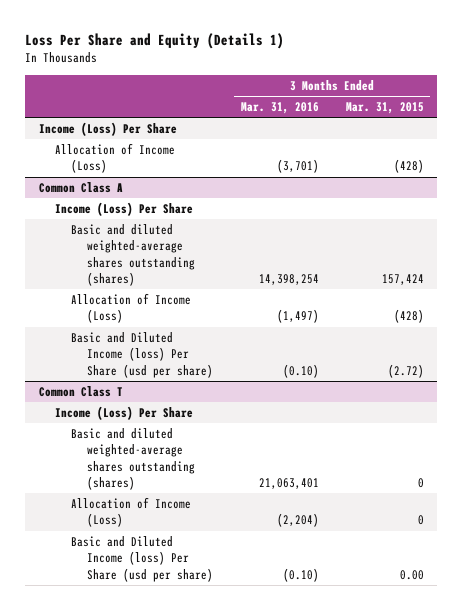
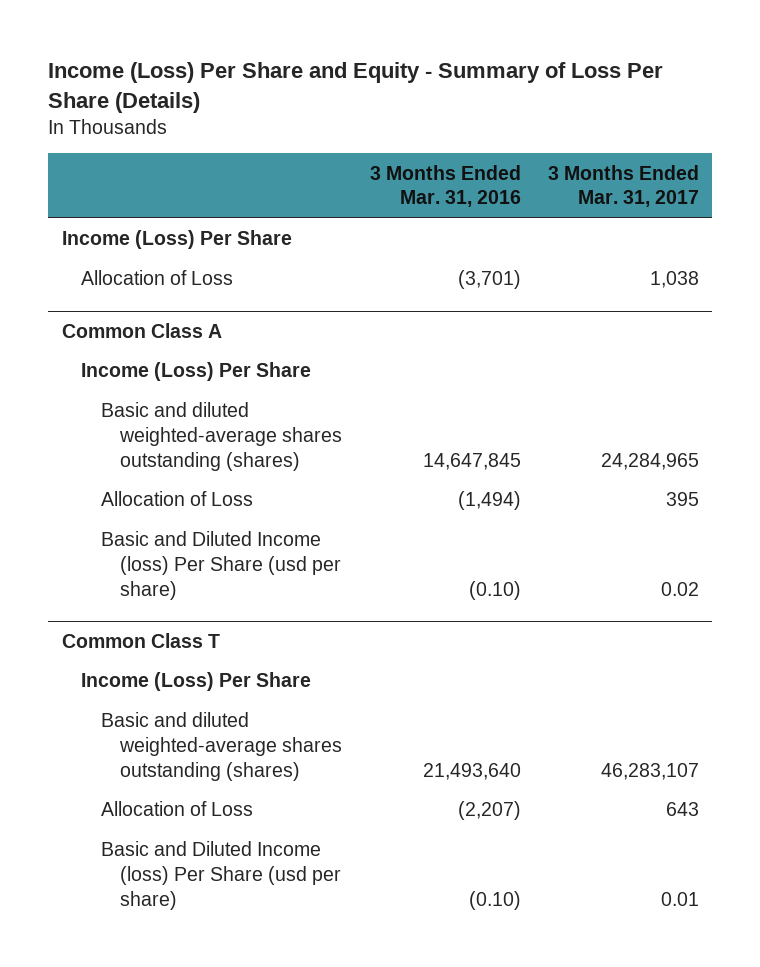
[25,33,285,50] Loss Per Share and Equity (Details 1) -> [47,61,663,113] Income (Loss) Per Share and Equity - Summary of Loss Per Share (Details)
[345,102,424,115] Mar. 31, 2015 -> none
none -> [547,164,699,208] 3 Months Ended Mar. 31, 2017
[55,142,176,174] Allocation of Income (Loss) -> [81,270,234,286] Allocation of Loss
[258,274,319,286] 14,398,254 -> [422,453,521,471] 14,647,845
[71,292,192,324] Allocation of Income (Loss) -> [100,491,253,507] Allocation of Loss
[276,309,319,324] (1,497) -> [457,491,521,511] (1,494)
[258,478,319,490] 21,063,401 -> [422,763,521,781] 21,493,640
[71,496,192,528] Allocation of Income (Loss) -> [100,801,253,817] Allocation of Loss
[276,513,319,528] (2,204) -> [457,801,521,821] (2,207)

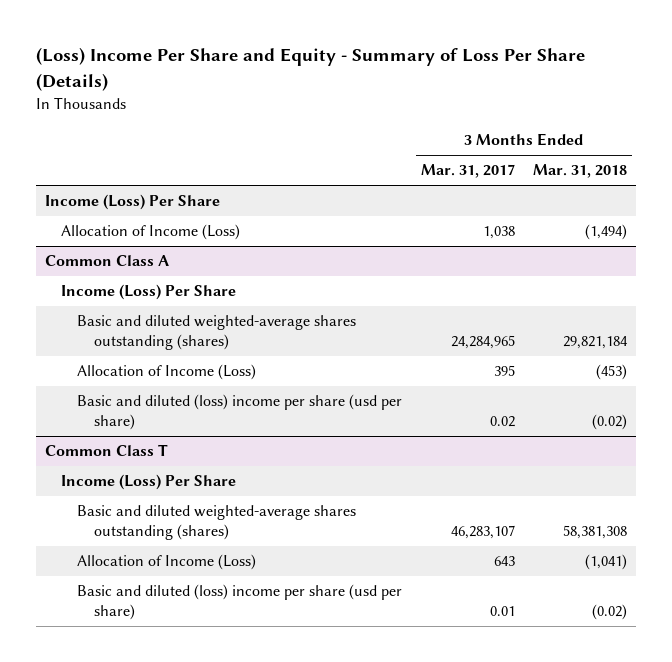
[47,61,663,113] Income (Loss) Per Share and Equity - Summary of Loss Per Share (Details) -> [36,47,586,91] (Loss) Income Per Share and Equity - Summary of Loss Per Share (Details)
[369,164,521,208] 3 Months Ended Mar. 31, 2016 -> none
none -> [532,164,627,179] Mar. 31, 2018
[81,270,234,286] Allocation of Loss -> [61,224,241,241] Allocation of Income (Loss)
[100,491,253,507] Allocation of Loss -> [77,364,257,381] Allocation of Income (Loss)
[100,531,342,601] Basic and Diluted Income (loss) Per Share (usd per share) -> [77,394,403,431] Basic and diluted (loss) income per share (usd per share)
[100,801,253,817] Allocation of Loss -> [77,554,257,571] Allocation of Income (Loss)
[100,841,342,911] Basic and Diluted Income (loss) Per Share (usd per share) -> [77,584,403,621] Basic and diluted (loss) income per share (usd per share)

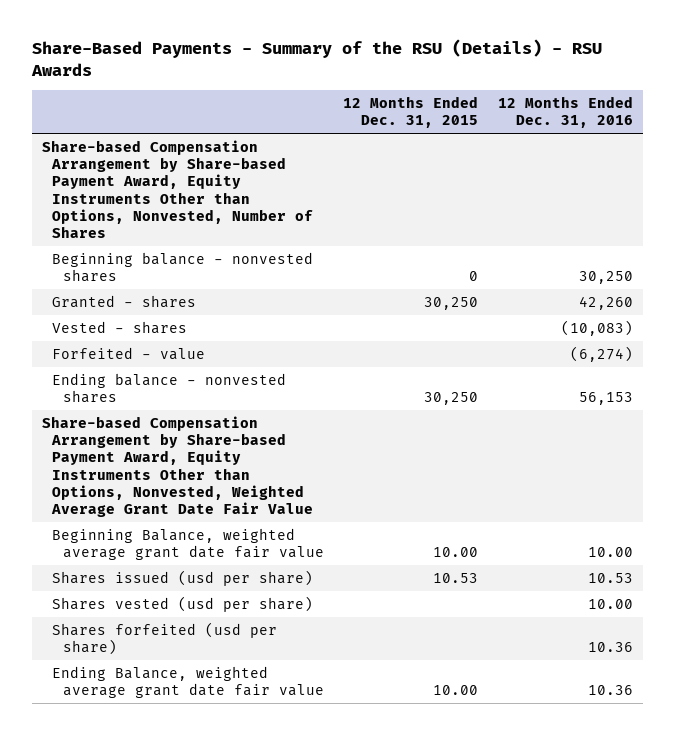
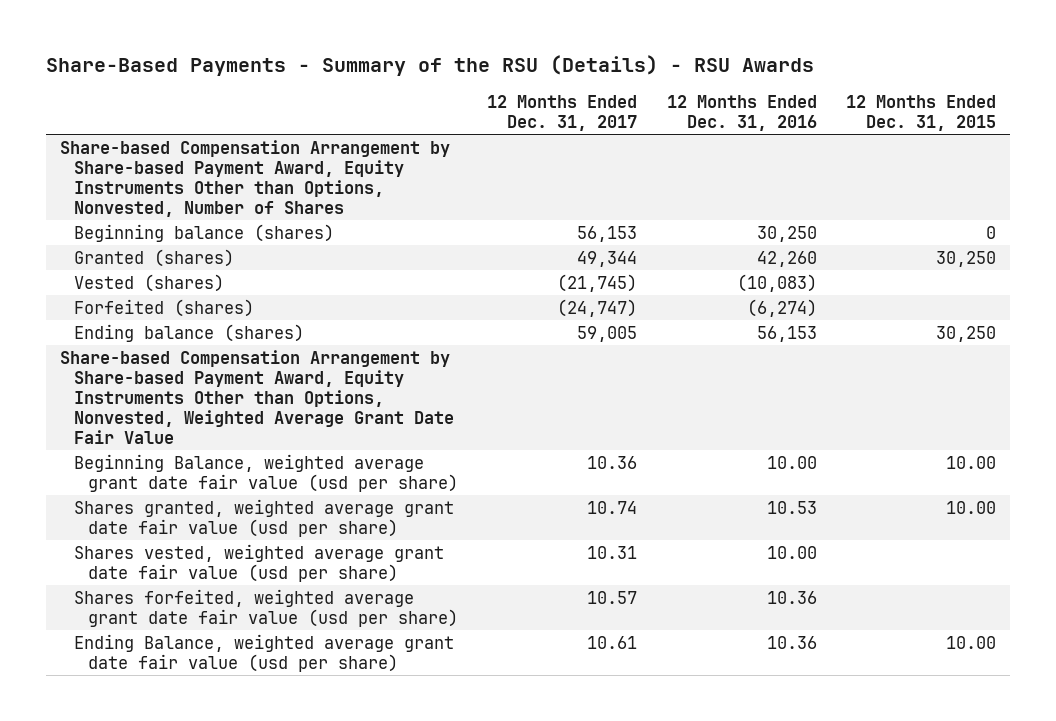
none -> [487,94,638,131] 12 Months Ended Dec. 31, 2017
[52,251,314,283] Beginning balance - nonvested shares -> [74,223,335,242] Beginning balance (shares)
[52,294,197,308] Granted - shares -> [74,248,235,267] Granted (shares)
[52,320,188,334] Vested - shares -> [74,273,225,292] Vested (shares)
[52,346,206,360] Forfeited - value -> [74,298,255,317] Forfeited (shares)
[52,372,287,404] Ending balance - nonvested shares -> [74,323,305,342] Ending balance (shares)
[52,527,324,561] Beginning Balance, weighted average grant date fair value -> [74,453,459,492] Beginning Balance, weighted average grant date fair value (usd per share)
[52,569,314,586] Shares issued (usd per share) -> [74,498,455,537] Shares granted, weighted average grant date fair value (usd per share)
[433,572,479,583] 10.53 -> [945,500,996,514] 10.00
[52,595,314,612] Shares vested (usd per share) -> [74,543,445,582] Shares vested, weighted average grant date fair value (usd per share)
[52,621,278,656] Shares forfeited (usd per share) -> [74,588,459,627] Shares forfeited, weighted average grant date fair value (usd per share)
[52,665,324,699] Ending Balance, weighted average grant date fair value -> [74,633,455,672] Ending Balance, weighted average grant date fair value (usd per share)

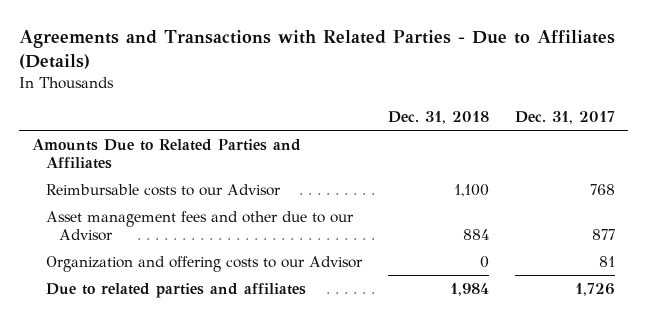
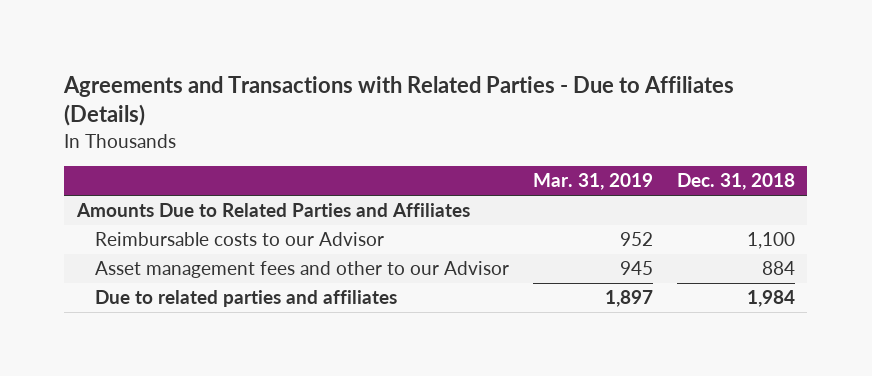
[514,111,615,125] Dec. 31, 2017 -> none
none -> [532,173,653,191] Mar. 31, 2019
[45,255,363,272] Organization and offering costs to our Advisor -> none
[45,210,354,241] Asset management fees and other due to our Advisor -> [94,261,509,279] Asset management fees and other to our Advisor

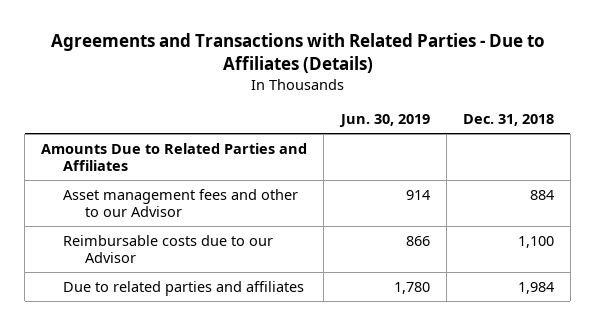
[532,173,653,191] Mar. 31, 2019 -> none
none -> [338,114,430,128] Jun. 30, 2019
[94,232,384,247] Reimbursable costs to our Advisor -> none
none -> [63,234,274,264] Reimbursable costs due to our Advisor

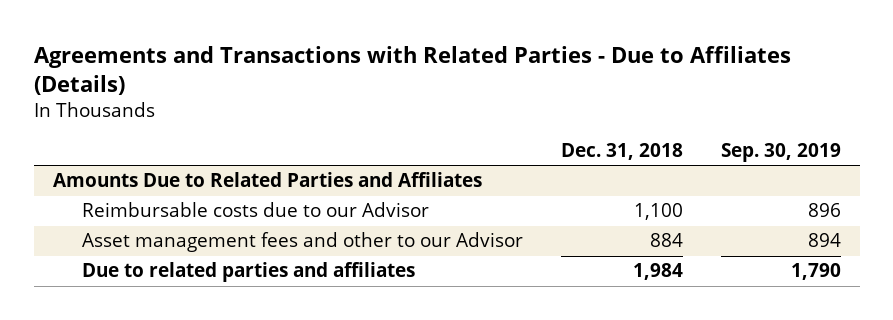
[338,114,430,128] Jun. 30, 2019 -> none
none -> [720,143,841,163] Sep. 30, 2019
[63,188,299,218] Asset management fees and other to our Advisor -> [82,232,524,253] Asset management fees and other to our Advisor

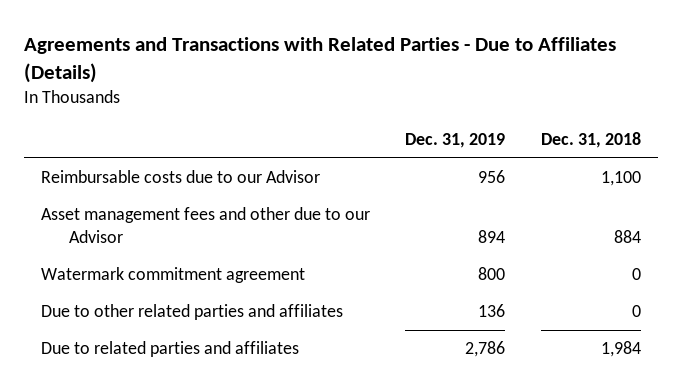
[720,143,841,163] Sep. 30, 2019 -> none
none -> [405,133,506,149] Dec. 31, 2019
[52,172,482,188] Amounts Due to Related Parties and Affiliates -> none
[82,232,524,253] Asset management fees and other to our Advisor -> [41,207,371,244] Asset management fees and other due to our Advisor
none -> [41,267,306,284] Watermark commitment agreement
none -> [41,304,344,321] Due to other related parties and affiliates

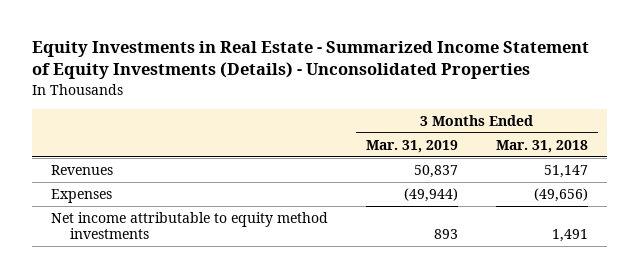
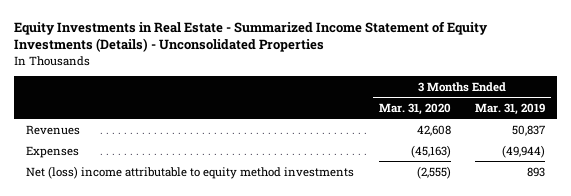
[496,139,589,153] Mar. 31, 2018 -> none
none -> [378,102,451,115] Mar. 31, 2020
[50,212,328,240] Net income attributable to equity method investments -> [26,165,355,179] Net (loss) income attributable to equity method investments

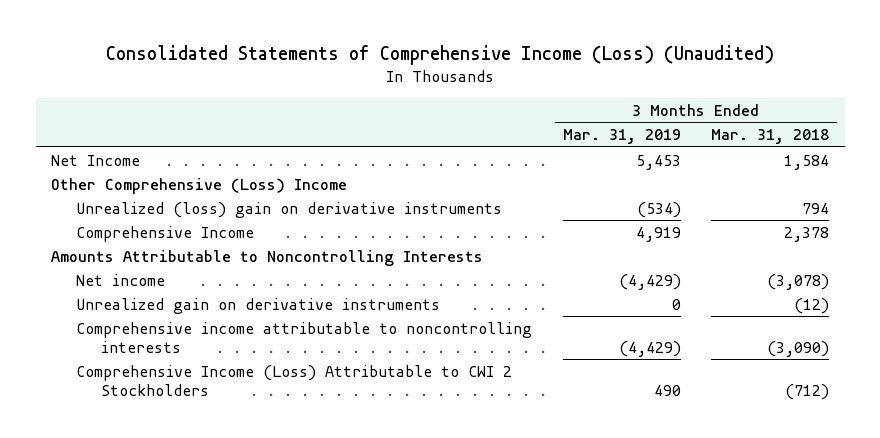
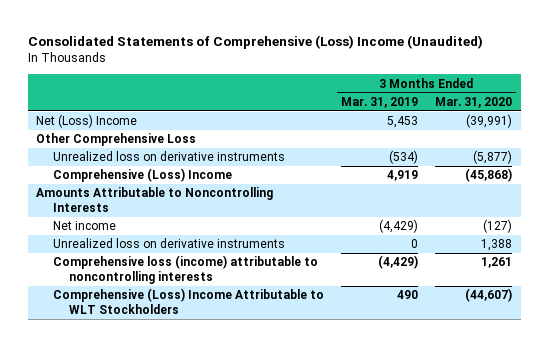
[106,45,775,66] Consolidated Statements of Comprehensive Income (Loss) (Unaudited) -> [27,35,483,50] Consolidated Statements of Comprehensive (Loss) Income (Unaudited)
[711,129,830,145] Mar. 31, 2018 -> none
none -> [435,97,513,109] Mar. 31, 2020
[50,154,140,166] Net Income -> [36,114,138,129] Net (Loss) Income
[50,177,347,194] Other Comprehensive (Loss) Income -> [36,133,197,147] Other Comprehensive Loss
[76,201,503,218] Unrealized (loss) gain on derivative instruments -> [52,151,285,162] Unrealized loss on derivative instruments
[76,225,255,242] Comprehensive Income -> [52,168,232,183] Comprehensive (Loss) Income
[76,297,441,314] Unrealized gain on derivative instruments -> [52,238,285,249] Unrealized loss on derivative instruments
[76,321,533,353] Comprehensive income attributable to noncontrolling interests -> [52,255,318,285] Comprehensive loss (income) attributable to noncontrolling interests
[76,364,513,396] Comprehensive Income (Loss) Attributable to CWI 2 Stockholders -> [52,288,324,315] Comprehensive (Loss) Income Attributable to WLT Stockholders

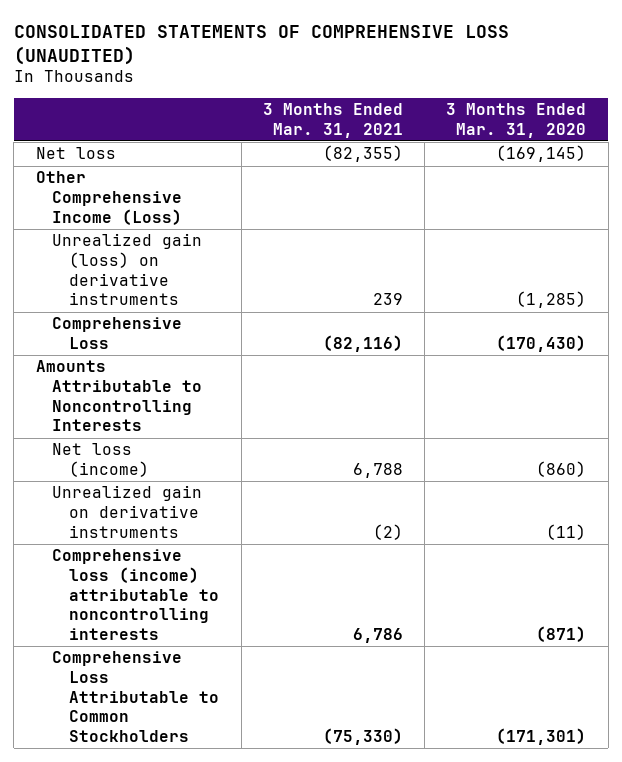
[27,35,483,50] Consolidated Statements of Comprehensive (Loss) Income (Unaudited) -> [13,24,509,65] CONSOLIDATED STATEMENTS OF COMPREHENSIVE LOSS (UNAUDITED)
[340,97,418,109] Mar. 31, 2019 -> none
none -> [262,103,403,138] 3 Months Ended Mar. 31, 2021
[36,114,138,129] Net (Loss) Income -> [35,147,116,160] Net loss
[466,114,513,129] (39,991) -> [496,145,587,163] (169,145)
[36,133,197,147] Other Comprehensive Loss -> [35,171,183,225] Other Comprehensive Income (Loss)
[52,151,285,162] Unrealized loss on derivative instruments -> [52,233,203,306] Unrealized gain (loss) on derivative instruments
[473,150,513,165] (5,877) -> [516,291,587,309] (1,285)
[52,168,232,183] Comprehensive (Loss) Income -> [52,317,183,350] Comprehensive Loss
[465,168,513,183] (45,868) -> [496,335,587,353] (170,430)
[52,221,116,231] Net income -> [52,443,150,478] Net loss (income)
[483,219,513,234] (127) -> [536,461,587,478] (860)
[52,238,285,249] Unrealized loss on derivative instruments -> [52,485,203,538] Unrealized gain on derivative instruments
[481,239,513,252] 1,388 -> [546,523,587,540] (11)
[481,257,513,269] 1,261 -> [536,626,587,643] (871)
[52,288,324,315] Comprehensive (Loss) Income Attributable to WLT Stockholders -> [52,651,220,743] Comprehensive Loss Attributable to Common Stockholders
[465,288,513,303] (44,607) -> [496,728,587,746] (171,301)

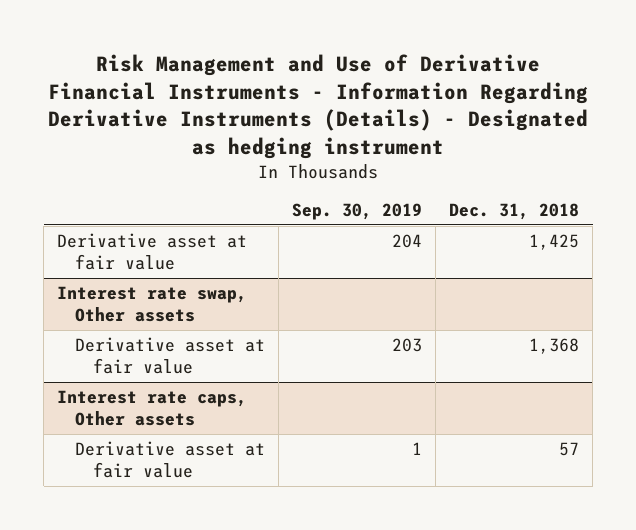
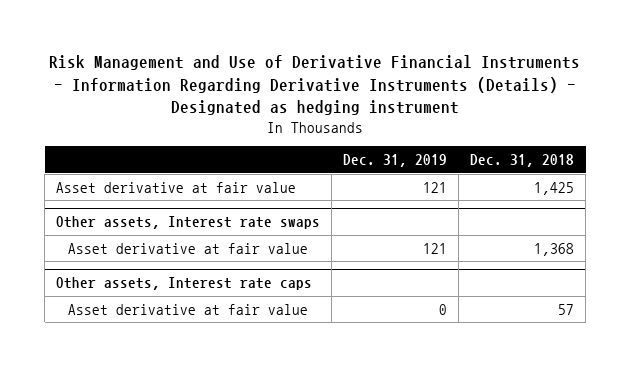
[292,203,423,221] Sep. 30, 2019 -> none
none -> [343,154,448,168] Dec. 31, 2019
[57,232,248,271] Derivative asset at fair value -> [56,181,297,193] Asset derivative at fair value
[57,285,248,323] Interest rate swap, Other assets -> [56,216,321,230] Other assets, Interest rate swaps
[75,336,266,375] Derivative asset at fair value -> [68,242,309,254] Asset derivative at fair value
[57,389,248,427] Interest rate caps, Other assets -> [56,277,313,291] Other assets, Interest rate caps
[75,440,266,479] Derivative asset at fair value -> [68,303,309,315] Asset derivative at fair value

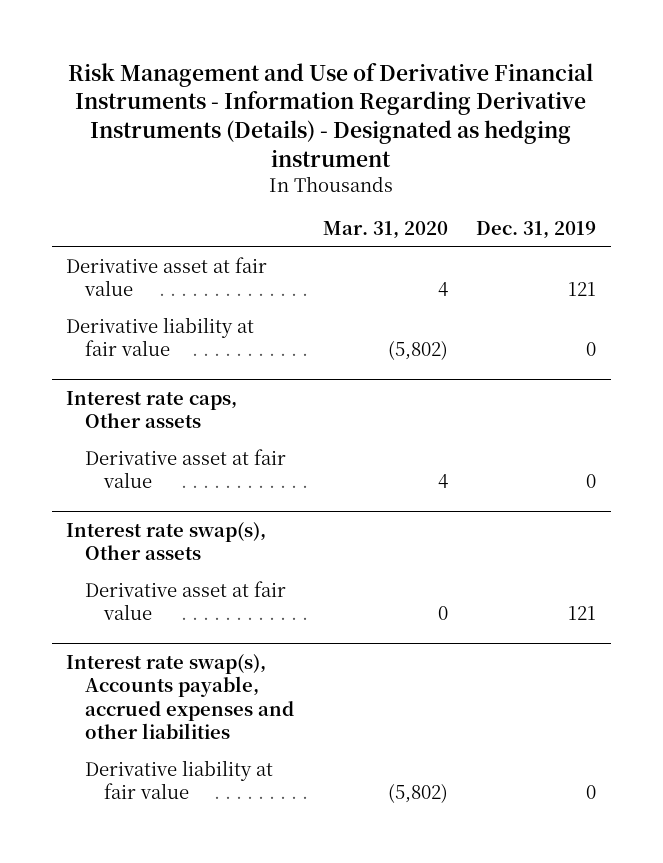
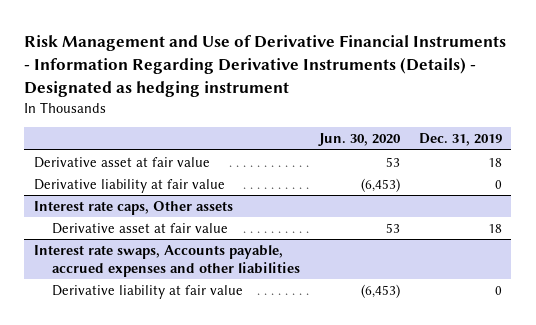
[322,220,448,239] Mar. 31, 2020 -> none
none -> [317,133,401,147] Jun. 30, 2020
[568,282,597,297] 121 -> [487,157,502,167] 18
[66,521,267,561] Interest rate swap(s), Other assets -> none
[85,580,287,621] Derivative asset at fair value -> none
[586,474,597,489] 0 -> [487,223,502,233] 18
[66,653,295,740] Interest rate swap(s), Accounts payable, accrued expenses and other liabilities -> [33,244,301,277] Interest rate swaps, Accounts payable, accrued expenses and other liabilities

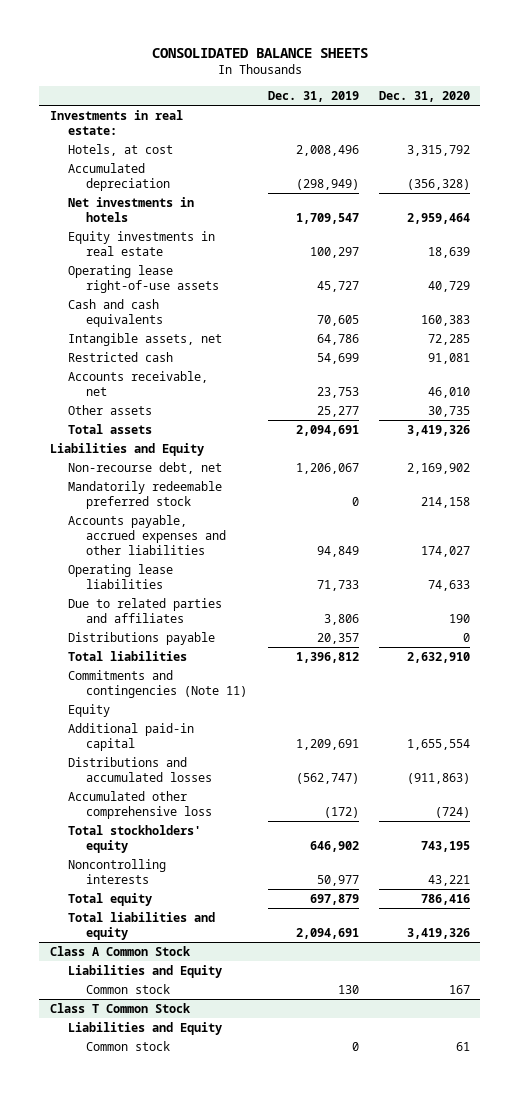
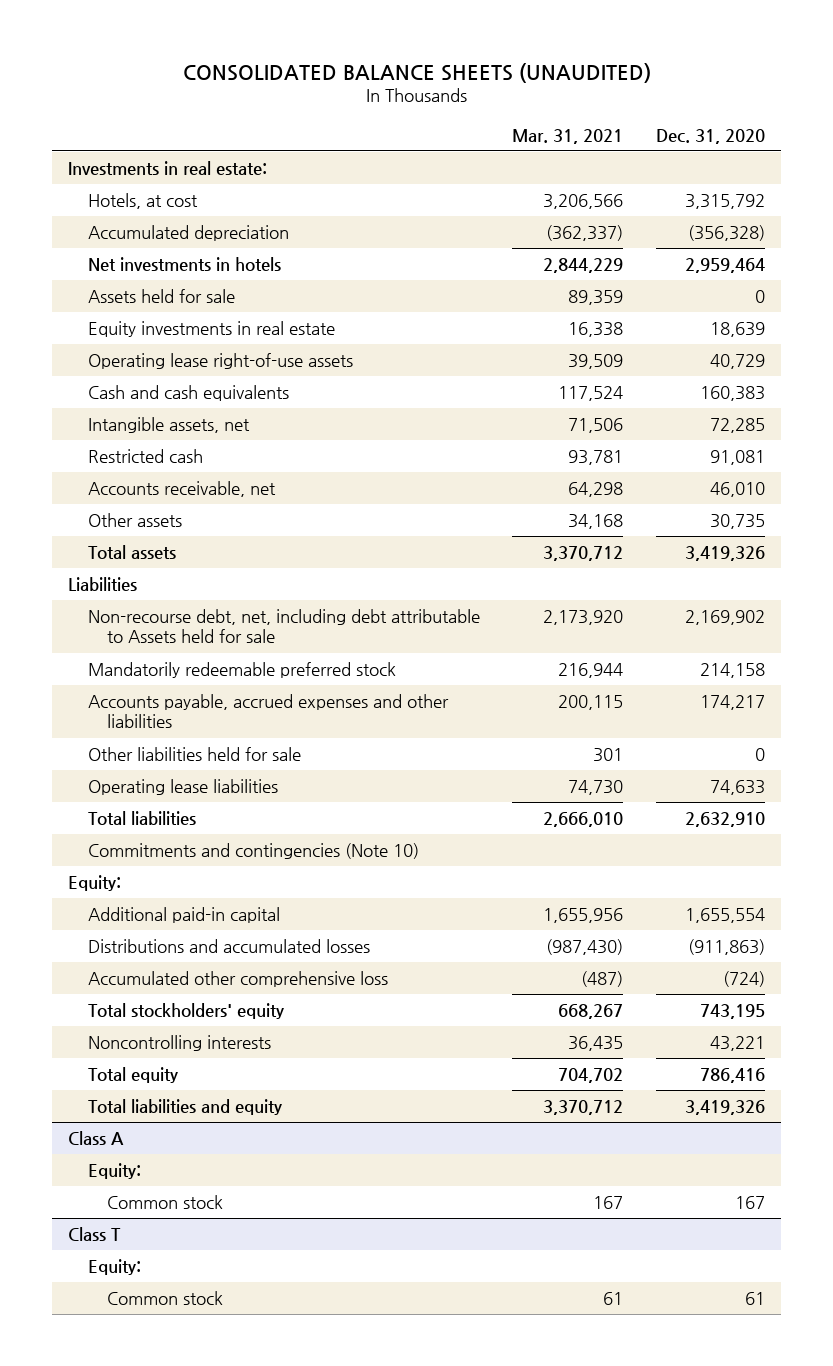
[151,48,368,59] CONSOLIDATED BALANCE SHEETS -> [182,62,651,83] CONSOLIDATED BALANCE SHEETS (UNAUDITED)
[267,91,359,103] Dec. 31, 2019 -> none
none -> [512,128,624,144] Mar. 31, 2021
none -> [87,289,235,304] Assets held for sale
[49,442,204,456] Liabilities and Equity -> none
none -> [68,577,138,592] Liabilities
[68,461,223,474] Non-recourse debt, net -> [87,609,480,644] Non-recourse debt, net, including debt attributable to Assets held for sale
[421,545,471,557] 174,027 -> [699,695,765,711] 174,217
none -> [87,747,301,762] Other liabilities held for sale
[68,597,223,623] Due to related parties and affiliates -> none
[68,631,216,645] Distributions payable -> none
[68,669,248,698] Commitments and contingencies (Note 11) -> [87,843,419,860] Commitments and contingencies (Note 10)
[68,703,111,717] Equity -> [68,875,122,892] Equity:
[68,964,223,978] Liabilities and Equity -> none
[49,945,191,956] Class A Common Stock -> [68,1131,125,1146] Class A
none -> [87,1163,141,1180] Equity:
[68,1021,223,1035] Liabilities and Equity -> none
[49,1002,191,1013] Class T Common Stock -> [68,1227,122,1242] Class T
none -> [87,1259,141,1276] Equity:

